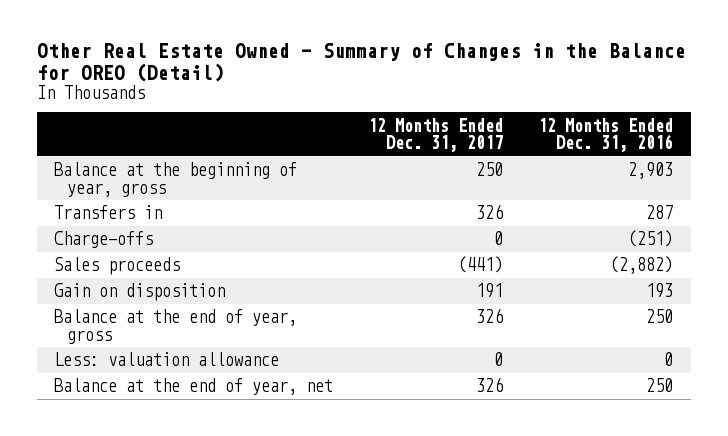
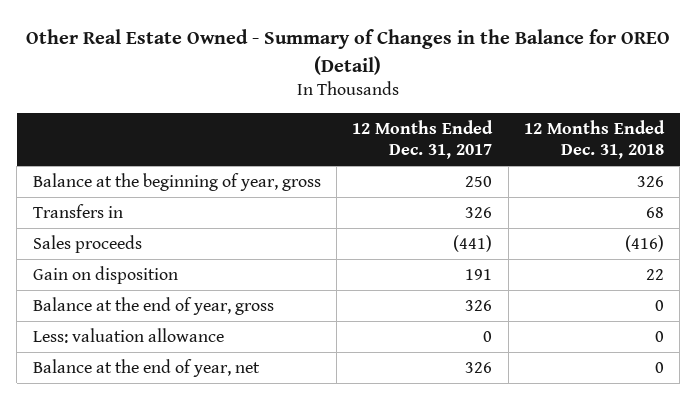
[538,117,674,152] 12 Months Ended Dec. 31, 2016 -> none
none -> [524,119,666,160] 12 Months Ended Dec. 31, 2018
[54,231,154,249] Charge-offs -> none

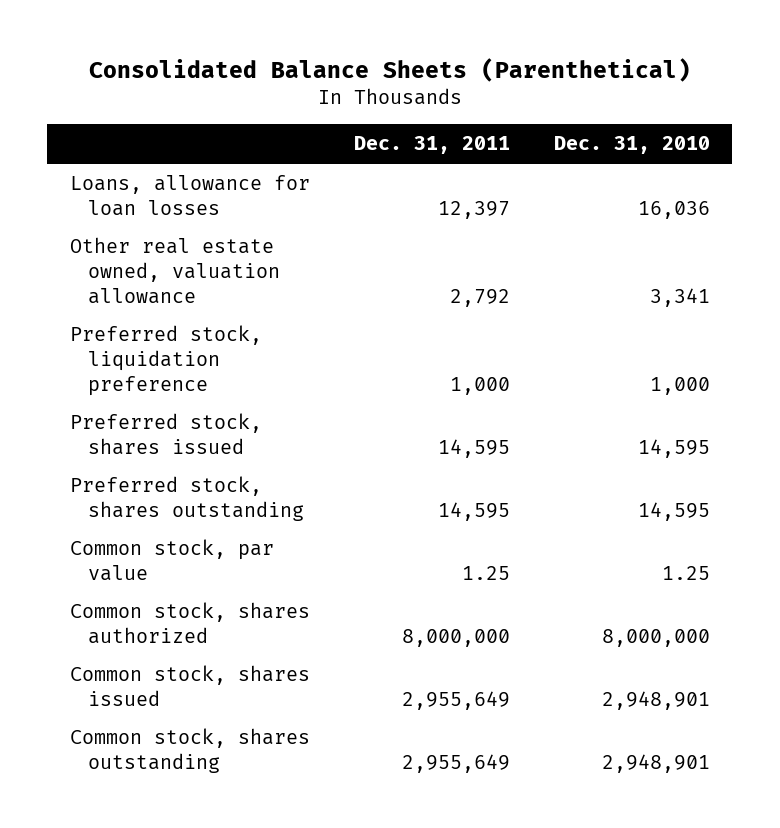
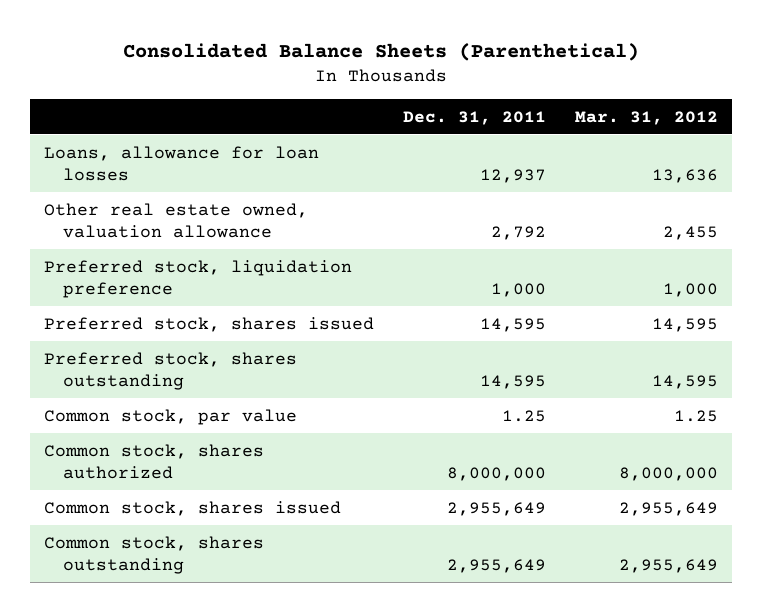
[554,136,711,155] Dec. 31, 2010 -> none
none -> [574,110,718,125] Mar. 31, 2012
[437,200,510,219] 12,397 -> [480,168,547,183] 12,937

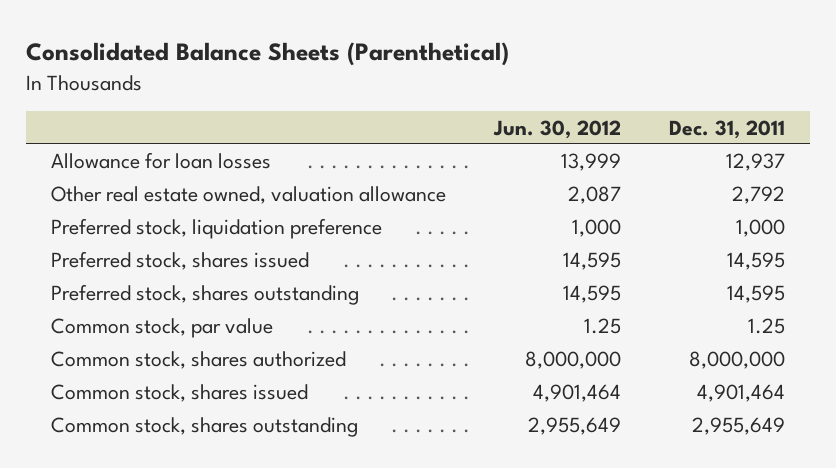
[574,110,718,125] Mar. 31, 2012 -> none
none -> [493,119,622,139] Jun. 30, 2012
[44,145,320,181] Loans, allowance for loan losses -> [50,152,271,170] Allowance for loan losses
[447,501,547,516] 2,955,649 -> [697,384,786,403] 4,901,464

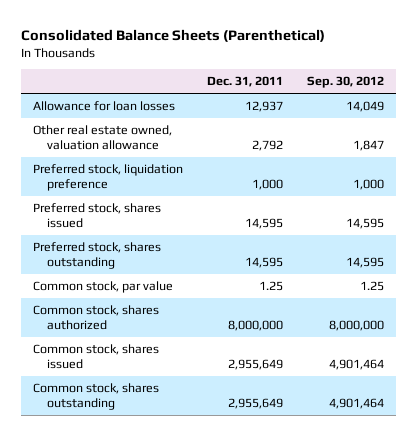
[493,119,622,139] Jun. 30, 2012 -> none
none -> [307,76,385,89] Sep. 30, 2012
[697,384,786,403] 4,901,464 -> [228,359,284,371] 2,955,649

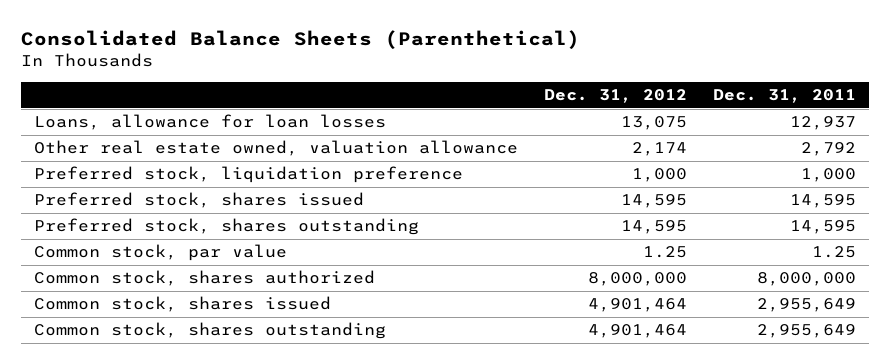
[307,76,385,89] Sep. 30, 2012 -> none
none -> [543,89,687,104] Dec. 31, 2012
[33,100,176,111] Allowance for loan losses -> [33,114,386,131] Loans, allowance for loan losses

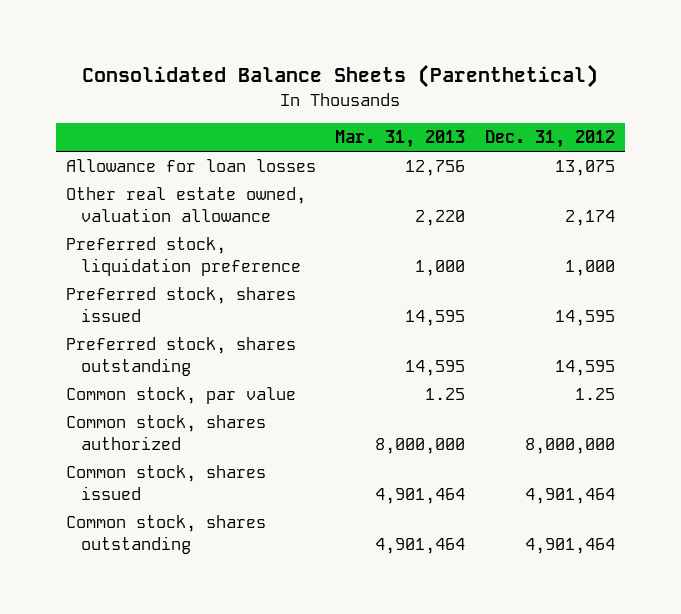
[712,89,856,104] Dec. 31, 2011 -> none
none -> [335,130,466,149] Mar. 31, 2013
[33,114,386,131] Loans, allowance for loan losses -> [65,159,316,173] Allowance for loan losses

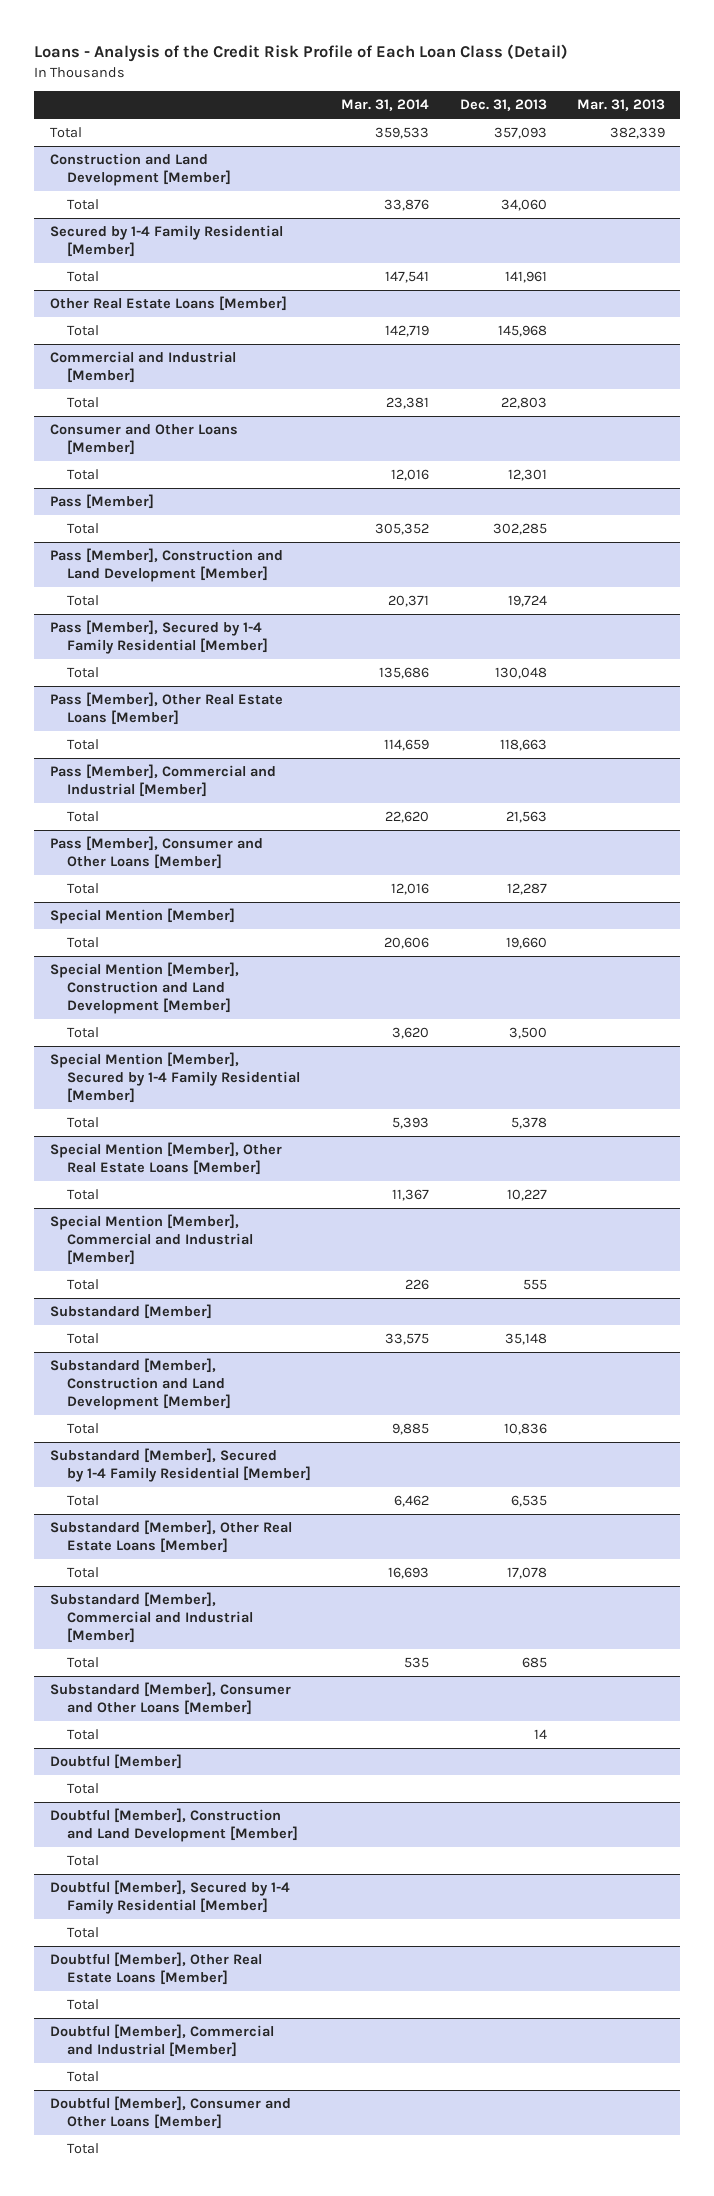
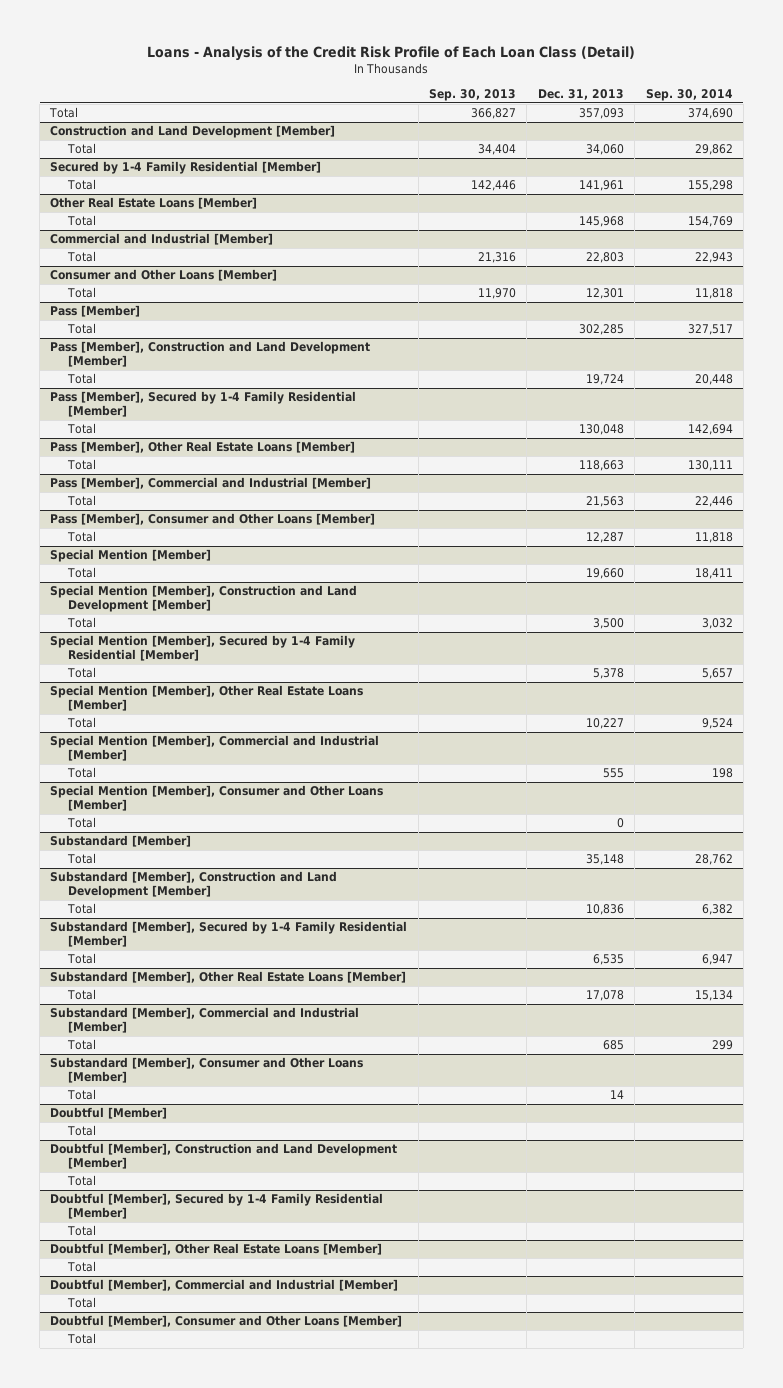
[341,99,430,112] Mar. 31, 2014 -> none
[576,99,665,112] Mar. 31, 2013 -> none
none -> [429,88,517,101] Sep. 30, 2013
none -> [645,88,733,101] Sep. 30, 2014
none -> [50,785,384,812] Special Mention [Member], Consumer and Other Loans [Member]
none -> [66,817,96,829] Total

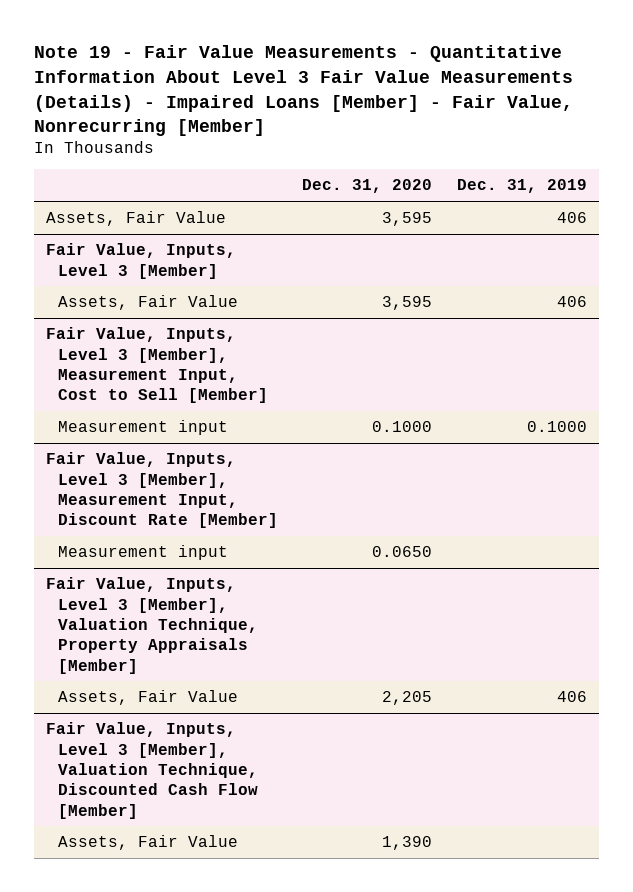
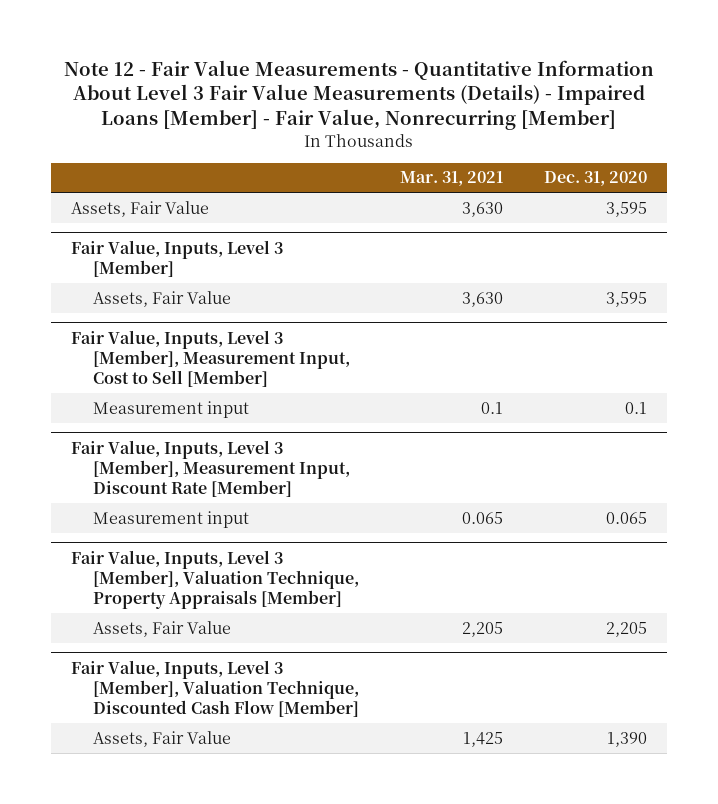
[33,45,573,137] Note 19 - Fair Value Measurements - Quantitative Information About Level 3 Fair Value Measurements (Details) - Impaired Loans [Member] - Fair Value, Nonrecurring [Member] -> [64,59,655,131] Note 12 - Fair Value Measurements - Quantitative Information About Level 3 Fair Value Measurements (Details) - Impaired Loans [Member] - Fair Value, Nonrecurring [Member]
[456,179,587,194] Dec. 31, 2019 -> none
none -> [399,171,503,187] Mar. 31, 2021
[372,421,433,433] 0.1000 -> [624,401,647,414] 0.1
[372,546,433,558] 0.0650 -> [605,511,647,524] 0.065

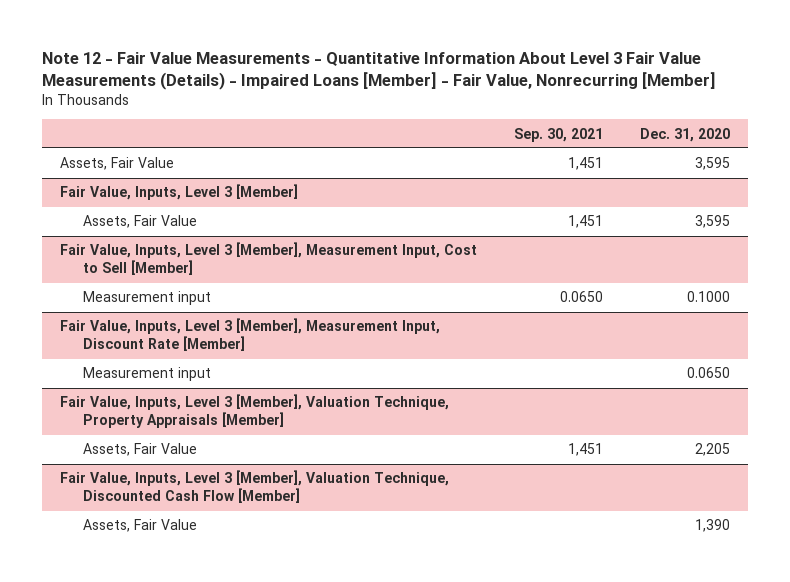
[399,171,503,187] Mar. 31, 2021 -> none
none -> [514,127,604,142] Sep. 30, 2021
[624,401,647,414] 0.1 -> [687,291,731,303] 0.1000
[605,511,647,524] 0.065 -> [687,367,731,379] 0.0650

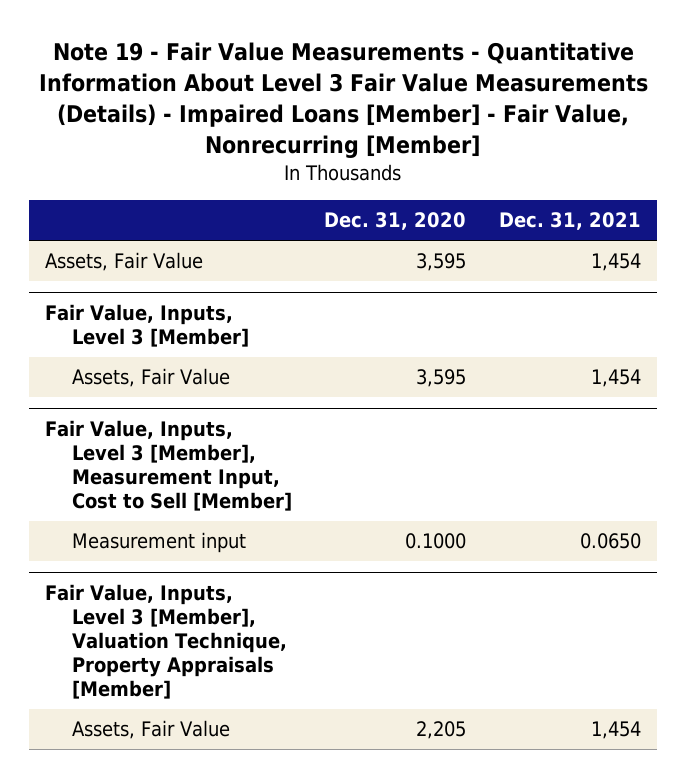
[41,51,716,90] Note 12 - Fair Value Measurements - Quantitative Information About Level 3 Fair Value Measurements (Details) - Impaired Loans [Member] - Fair Value, Nonrecurring [Member] -> [38,41,648,159] Note 19 - Fair Value Measurements - Quantitative Information About Level 3 Fair Value Measurements (Details) - Impaired Loans [Member] - Fair Value, Nonrecurring [Member]
[514,127,604,142] Sep. 30, 2021 -> none
none -> [498,212,641,231] Dec. 31, 2021
[60,318,441,352] Fair Value, Inputs, Level 3 [Member], Measurement Input, Discount Rate [Member] -> none
[82,367,211,382] Measurement input -> none
[60,470,450,504] Fair Value, Inputs, Level 3 [Member], Valuation Technique, Discounted Cash Flow [Member] -> none
[82,519,197,533] Assets, Fair Value -> none

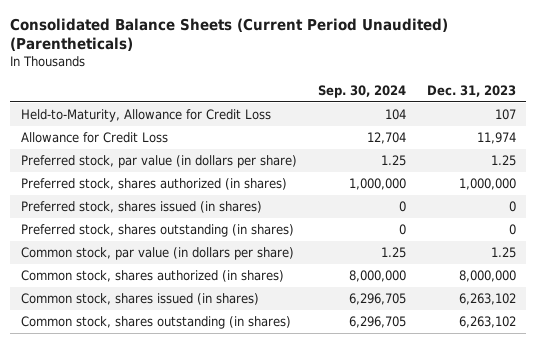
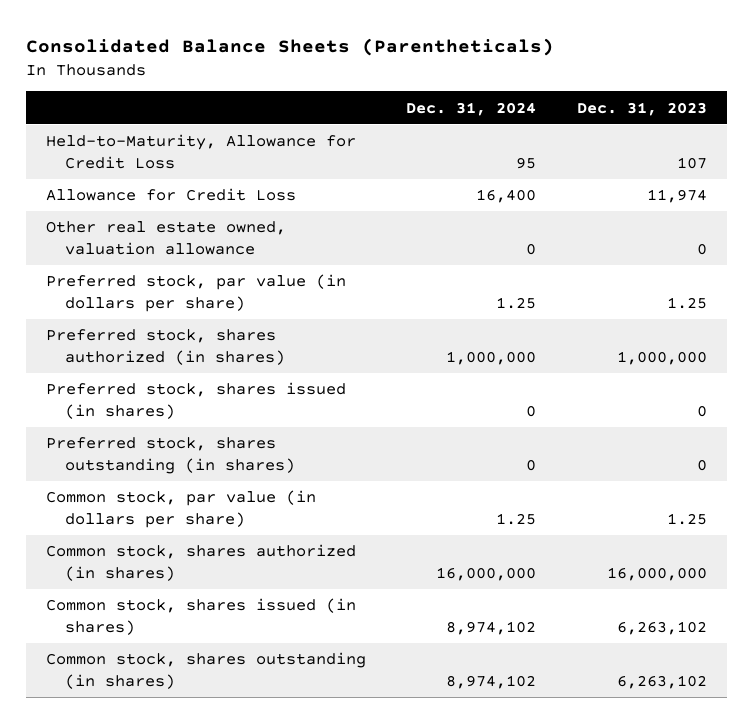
[10,17,449,52] Consolidated Balance Sheets (Current Period Unaudited) (Parentheticals) -> [25,37,554,56] Consolidated Balance Sheets (Parentheticals)
[317,84,406,98] Sep. 30, 2024 -> none
none -> [406,101,537,116] Dec. 31, 2024
none -> [45,221,286,255] Other real estate owned, valuation allowance
[458,270,516,283] 8,000,000 -> [606,566,707,581] 16,000,000

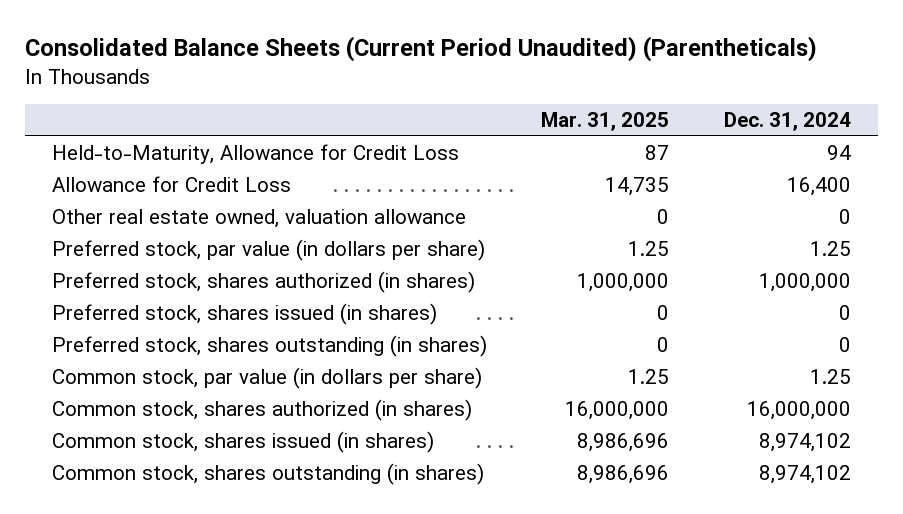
[25,37,554,56] Consolidated Balance Sheets (Parentheticals) -> [24,36,817,63] Consolidated Balance Sheets (Current Period Unaudited) (Parentheticals)
[576,101,707,116] Dec. 31, 2023 -> none
none -> [541,111,670,131] Mar. 31, 2025
[516,156,537,169] 95 -> [826,145,851,161] 94

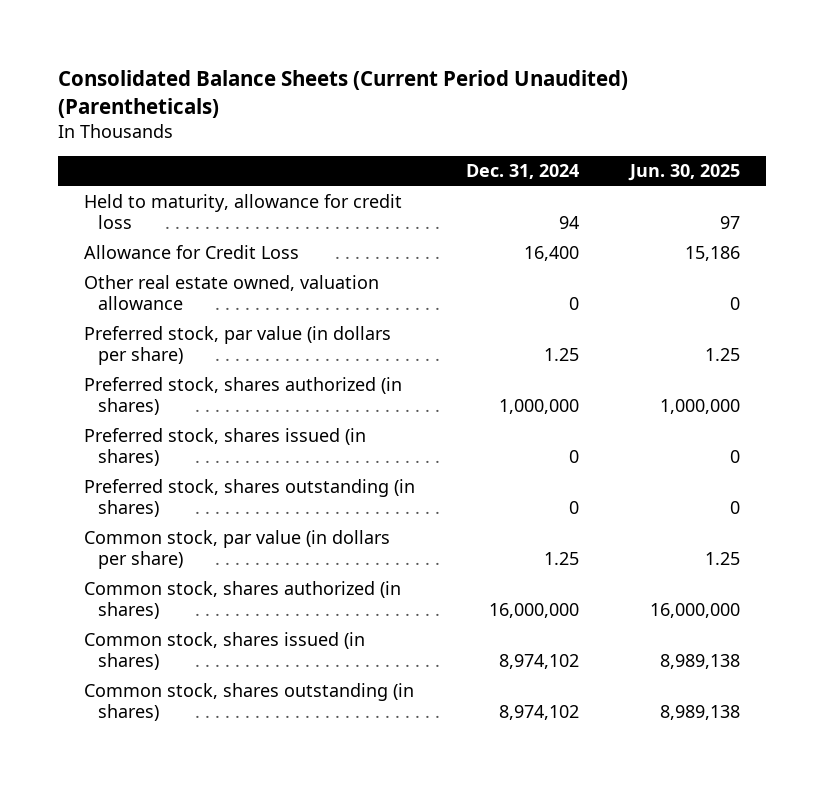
[541,111,670,131] Mar. 31, 2025 -> none
none -> [628,164,741,182] Jun. 30, 2025
[51,144,459,165] Held-to-Maturity, Allowance for Credit Loss -> [83,194,402,230] Held to maturity, allowance for credit loss

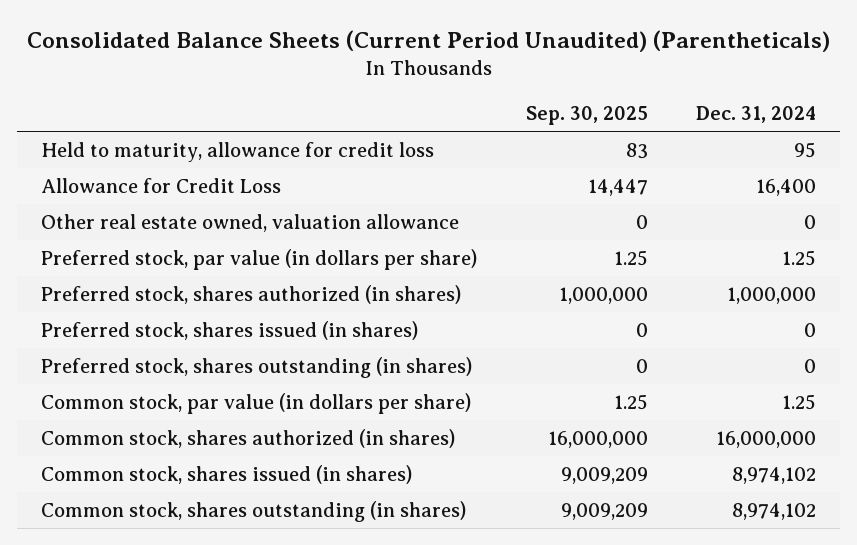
[628,164,741,182] Jun. 30, 2025 -> none
none -> [525,106,648,126] Sep. 30, 2025
[559,216,580,230] 94 -> [794,141,817,158] 95

